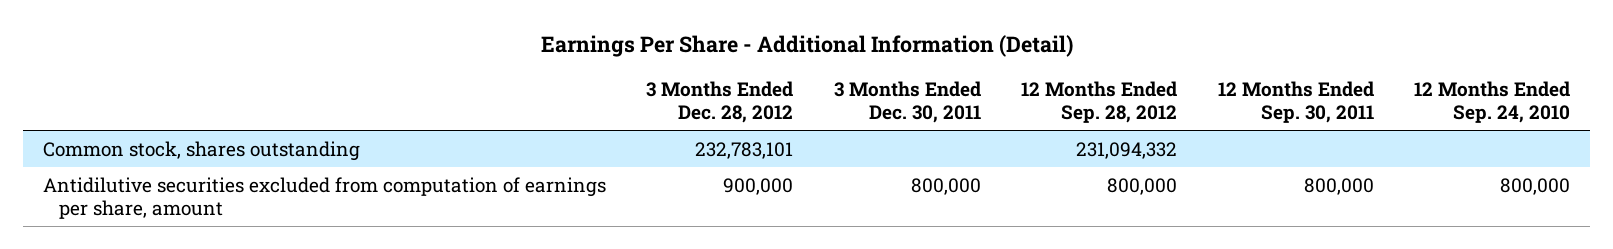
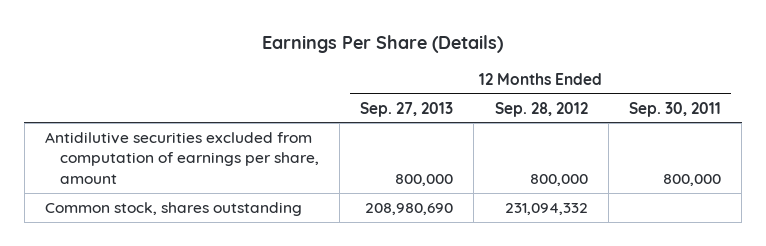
[540,35,1073,58] Earnings Per Share - Additional Information (Detail) -> [262,34,504,53] Earnings Per Share (Details)
[646,80,794,123] 3 Months Ended Dec. 28, 2012 -> none
[833,80,981,123] 3 Months Ended Dec. 30, 2011 -> none
[1414,80,1571,123] 12 Months Ended Sep. 24, 2010 -> none
none -> [360,101,454,117] Sep. 27, 2013
[43,140,361,161] Common stock, shares outstanding -> [45,202,303,217] Common stock, shares outstanding

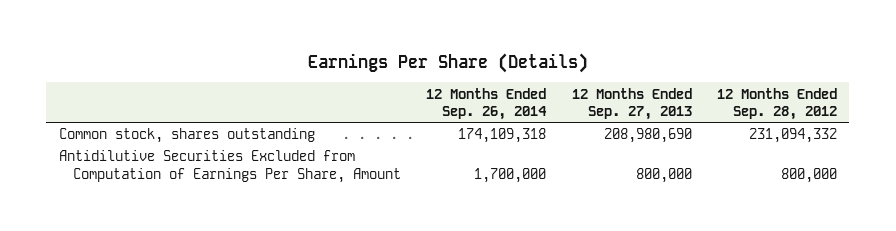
[629,101,722,117] Sep. 30, 2011 -> none
none -> [426,87,548,121] 12 Months Ended Sep. 26, 2014
[45,132,319,184] Antidilutive securities excluded from computation of earnings per share, amount -> none
none -> [58,150,402,183] Antidilutive Securities Excluded from Computation of Earnings Per Share, Amount

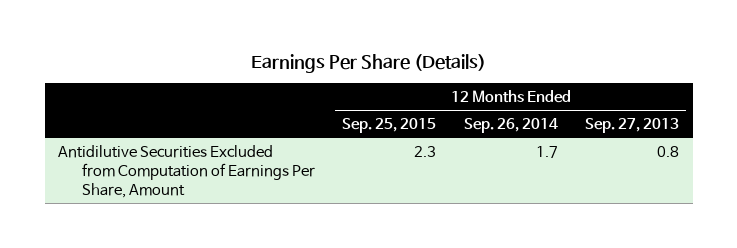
[716,87,837,121] 12 Months Ended Sep. 28, 2012 -> none
none -> [342,118,437,134] Sep. 25, 2015
[58,128,315,144] Common stock, shares outstanding -> none
[474,167,547,183] 1,700,000 -> [535,146,558,159] 1.7
[635,167,692,183] 800,000 -> [657,146,680,158] 0.8

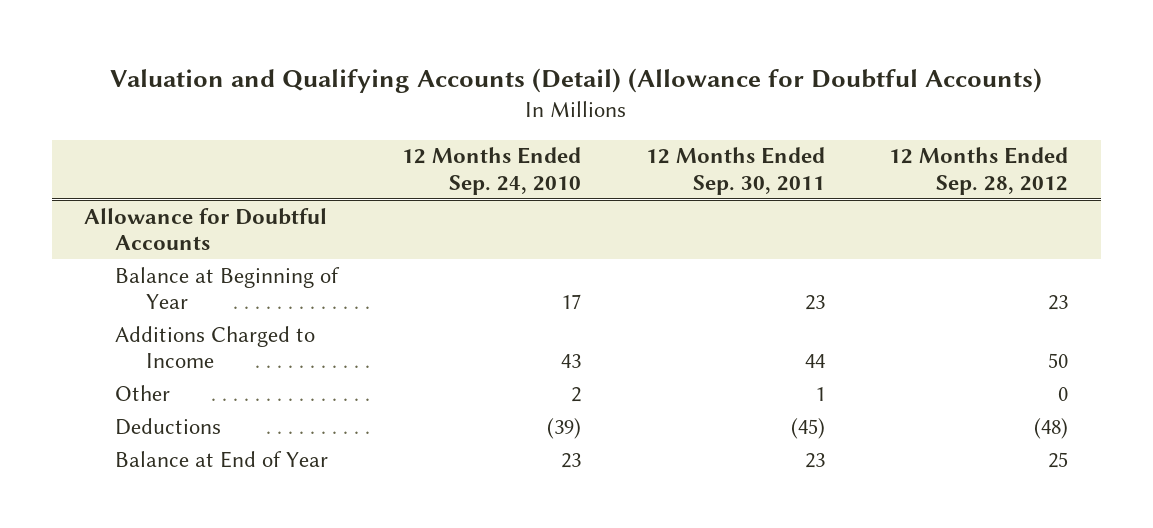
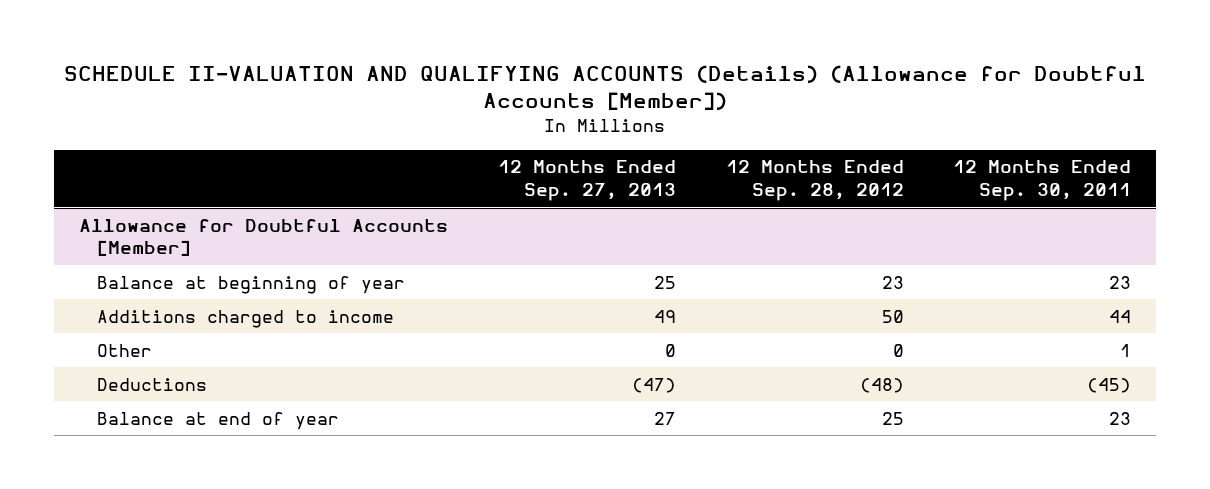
[110,67,1043,93] Valuation and Qualifying Accounts (Detail) (Allowance for Doubtful Accounts) -> [64,65,1147,111] SCHEDULE II-VALUATION AND QUALIFYING ACCOUNTS (Details) (Allowance for Doubtful Accounts [Member])
[402,147,582,195] 12 Months Ended Sep. 24, 2010 -> none
none -> [497,160,676,202] 12 Months Ended Sep. 27, 2013
[84,207,328,251] Allowance for Doubtful Accounts -> [78,218,448,257] Allowance for Doubtful Accounts [Member]
[114,266,340,310] Balance at Beginning of Year -> [96,275,405,294] Balance at beginning of year
[114,325,315,369] Additions Charged to Income -> [96,309,394,328] Additions charged to income
[114,450,328,468] Balance at End of Year -> [96,411,339,430] Balance at end of year

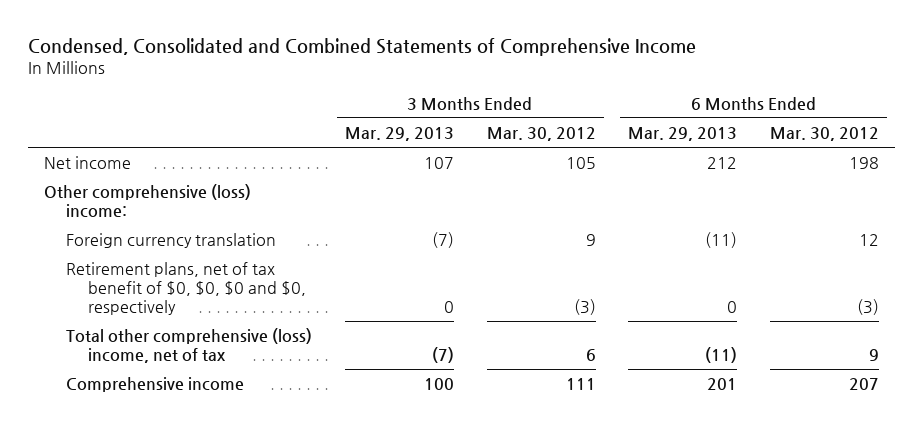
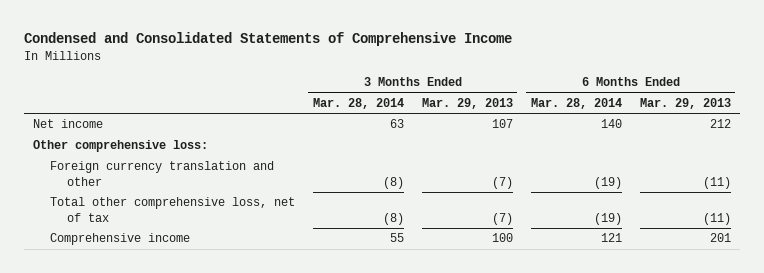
[27,38,696,57] Condensed, Consolidated and Combined Statements of Comprehensive Income -> [24,32,513,47] Condensed and Consolidated Statements of Comprehensive Income
[486,126,596,141] Mar. 30, 2012 -> none
[769,126,879,141] Mar. 30, 2012 -> none
none -> [312,97,404,109] Mar. 28, 2014
none -> [530,97,622,109] Mar. 28, 2014
[66,262,307,315] Retirement plans, net of tax benefit of $0, $0, $0 and $0, respectively -> none
[44,184,252,218] Other comprehensive (loss) income: -> [33,140,209,153] Other comprehensive loss:
[66,233,277,249] Foreign currency translation -> [49,161,274,187] Foreign currency translation and other
[66,328,313,363] Total other comprehensive (loss) income, net of tax -> [49,197,295,223] Total other comprehensive loss, net of tax

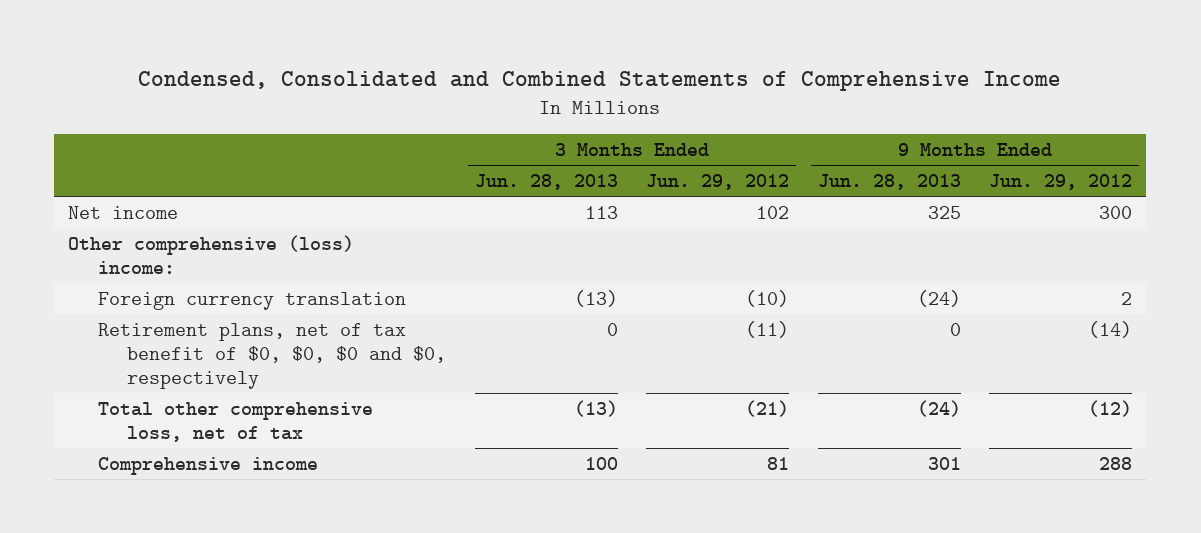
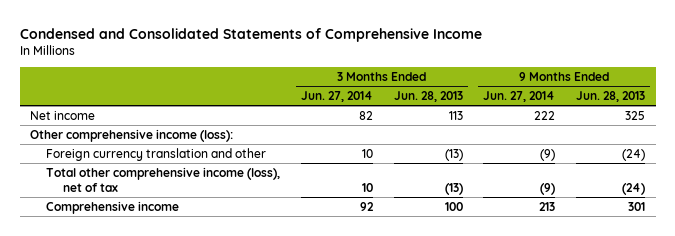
[138,70,1062,91] Condensed, Consolidated and Combined Statements of Comprehensive Income -> [19,27,482,42] Condensed and Consolidated Statements of Comprehensive Income
[646,173,790,190] Jun. 29, 2012 -> none
[989,173,1133,190] Jun. 29, 2012 -> none
none -> [301,91,374,103] Jun. 27, 2014
none -> [483,91,556,103] Jun. 27, 2014
[97,322,447,389] Retirement plans, net of tax benefit of $0, $0, $0 and $0, respectively -> none
[68,234,355,274] Other comprehensive (loss) income: -> [29,128,233,142] Other comprehensive income (loss):
[97,291,406,310] Foreign currency translation -> [46,147,267,161] Foreign currency translation and other
[97,401,373,442] Total other comprehensive loss, net of tax -> [46,166,281,192] Total other comprehensive income (loss), net of tax

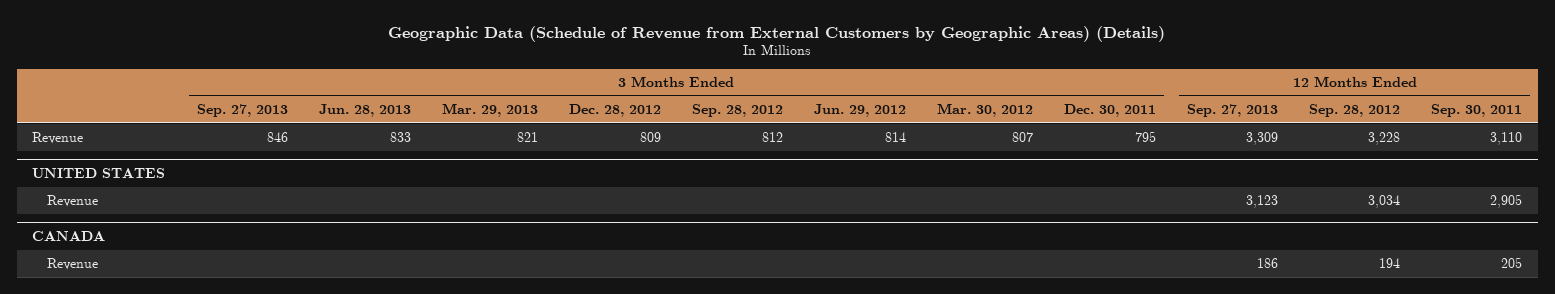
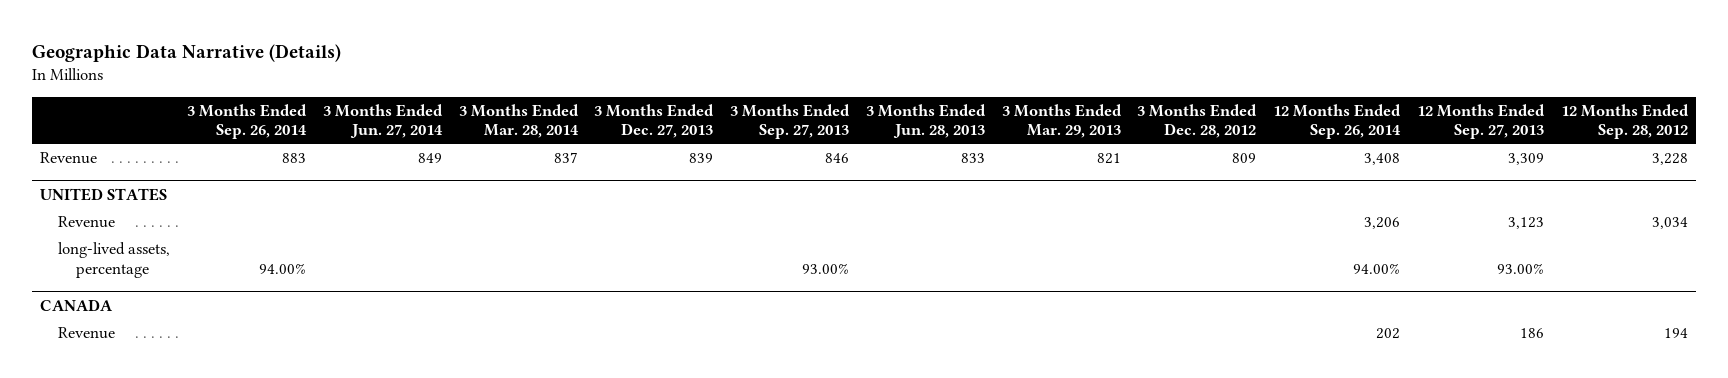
[388,25,1166,42] Geographic Data (Schedule of Revenue from External Customers by Geographic Areas) (Details) -> [31,43,341,62] Geographic Data Narrative (Details)
[691,103,783,117] Sep. 28, 2012 -> none
[813,103,906,117] Jun. 29, 2012 -> none
[936,102,1033,117] Mar. 30, 2012 -> none
[1063,103,1156,117] Dec. 30, 2011 -> none
[1431,103,1523,117] Sep. 30, 2011 -> none
none -> [187,103,308,140] 3 Months Ended Sep. 26, 2014
none -> [322,103,443,139] 3 Months Ended Jun. 27, 2014
none -> [458,103,579,139] 3 Months Ended Mar. 28, 2014
none -> [594,103,715,139] 3 Months Ended Dec. 27, 2013
none -> [1273,103,1402,140] 12 Months Ended Sep. 26, 2014
none -> [58,241,171,278] long-lived assets, percentage

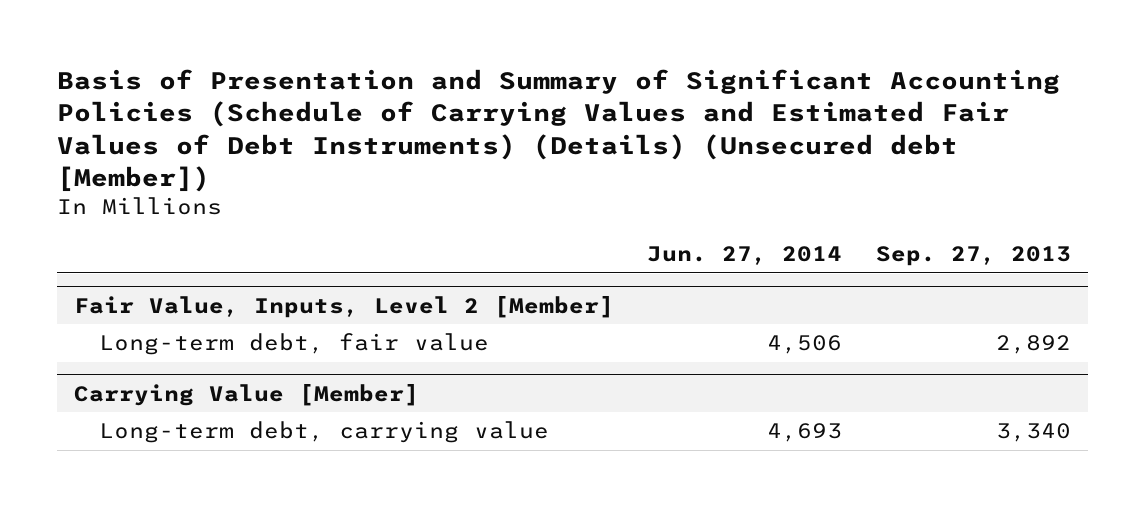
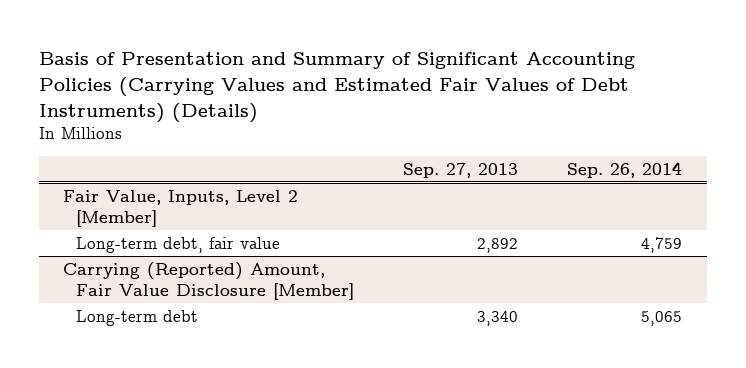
[56,69,1060,192] Basis of Presentation and Summary of Significant Accounting Policies (Schedule of Carrying Values and Estimated Fair Values of Debt Instruments) (Details) (Unsecured debt [Member]) -> [38,51,635,123] Basis of Presentation and Summary of Significant Accounting Policies (Carrying Values and Estimated Fair Values of Debt Instruments) (Details)
[647,246,843,266] Jun. 27, 2014 -> none
none -> [567,161,683,178] Sep. 26, 2014
[73,383,419,406] Carrying Value [Member] -> none
none -> [63,261,355,300] Carrying (Reported) Amount, Fair Value Disclosure [Member]
[98,421,549,444] Long-term debt, carrying value -> [76,309,199,326] Long-term debt

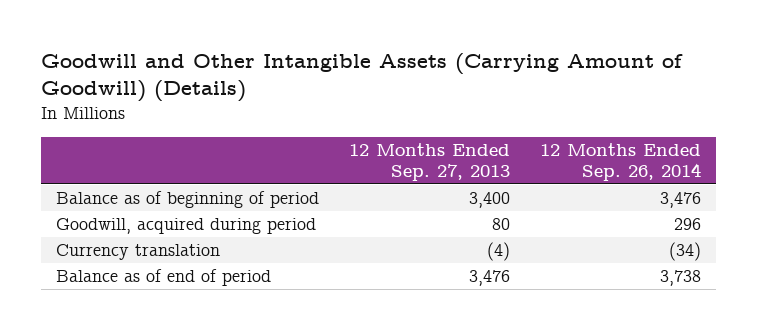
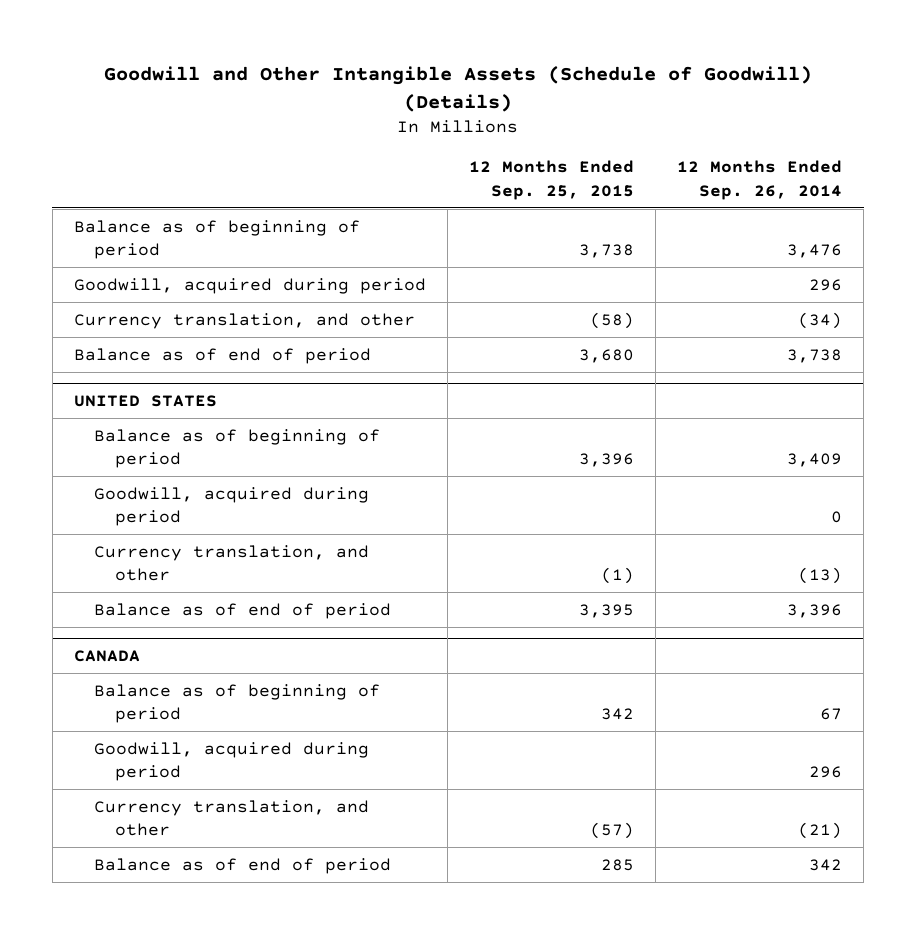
[40,53,683,103] Goodwill and Other Intangible Assets (Carrying Amount of Goodwill) (Details) -> [103,65,812,112] Goodwill and Other Intangible Assets (Schedule of Goodwill) (Details)
[349,142,511,182] 12 Months Ended Sep. 27, 2013 -> none
none -> [468,160,634,200] 12 Months Ended Sep. 25, 2015
[55,243,220,260] Currency translation -> [73,312,415,329] Currency translation, and other
none -> [73,395,217,408] UNITED STATES
none -> [94,428,381,468] Balance as of beginning of period
none -> [94,486,370,526] Goodwill, acquired during period
none -> [94,544,370,581] Currency translation, and other
none -> [94,602,392,619] Balance as of end of period
none -> [73,650,140,663] CANADA
none -> [94,683,381,723] Balance as of beginning of period
none -> [94,741,370,781] Goodwill, acquired during period
none -> [94,799,370,836] Currency translation, and other
none -> [94,857,392,874] Balance as of end of period

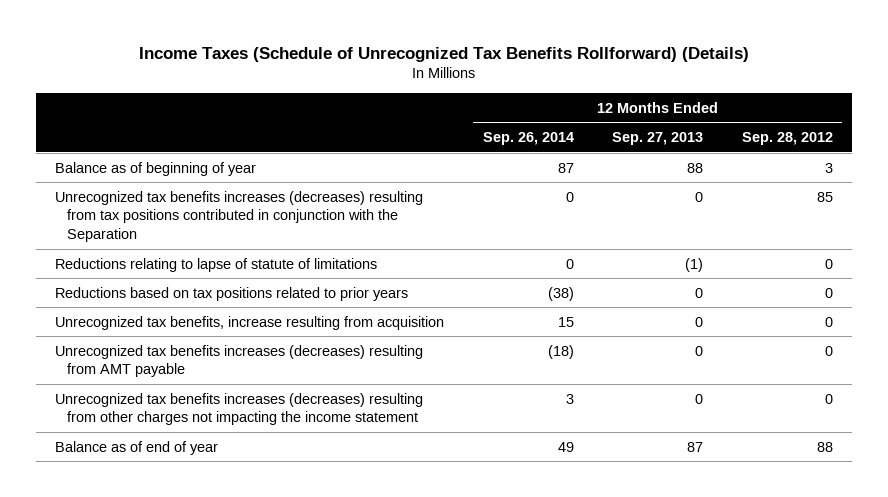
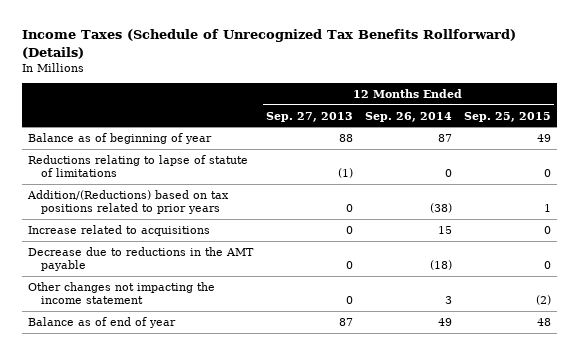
[741,132,833,146] Sep. 28, 2012 -> none
none -> [463,111,551,122] Sep. 25, 2015
[55,190,424,242] Unrecognized tax benefits increases (decreases) resulting from tax positions contributed in conjunction with the Separation -> none
[55,286,409,301] Reductions based on tax positions related to prior years -> [27,189,230,215] Addition/(Reductions) based on tax positions related to prior years
[55,315,445,330] Unrecognized tax benefits, increase resulting from acquisition -> [28,224,211,236] Increase related to acquisitions
[55,344,424,378] Unrecognized tax benefits increases (decreases) resulting from AMT payable -> [28,246,255,272] Decrease due to reductions in the AMT payable
[55,392,424,426] Unrecognized tax benefits increases (decreases) resulting from other charges not impacting the income statement -> [28,281,216,305] Other changes not impacting the income statement

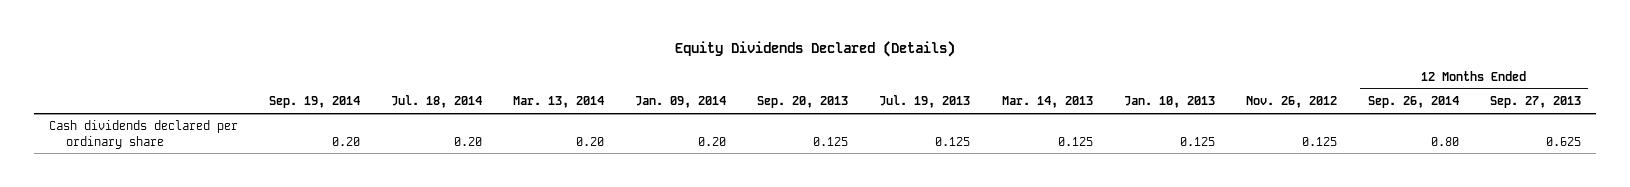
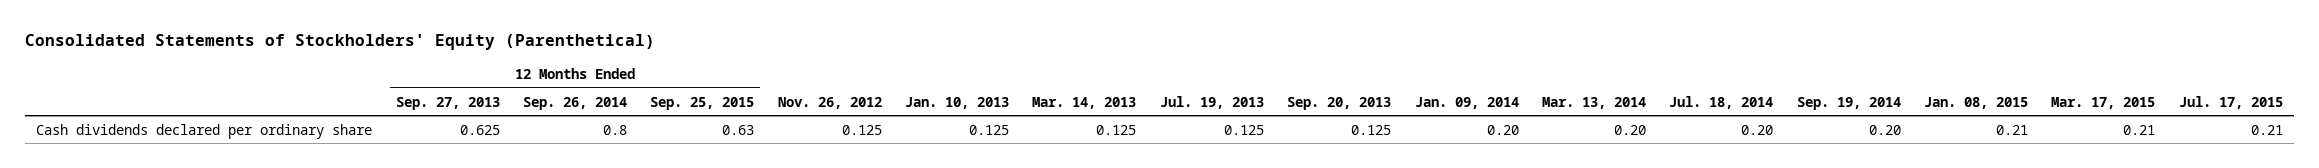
[674,40,955,57] Equity Dividends Declared (Details) -> [24,34,655,51] Consolidated Statements of Stockholders' Equity (Parenthetical)
none -> [650,96,755,110] Sep. 25, 2015
none -> [1923,96,2028,109] Jan. 08, 2015
none -> [2051,96,2156,109] Mar. 17, 2015
none -> [2178,95,2283,109] Jul. 17, 2015
[1430,136,1459,146] 0.80 -> [603,124,628,135] 0.8

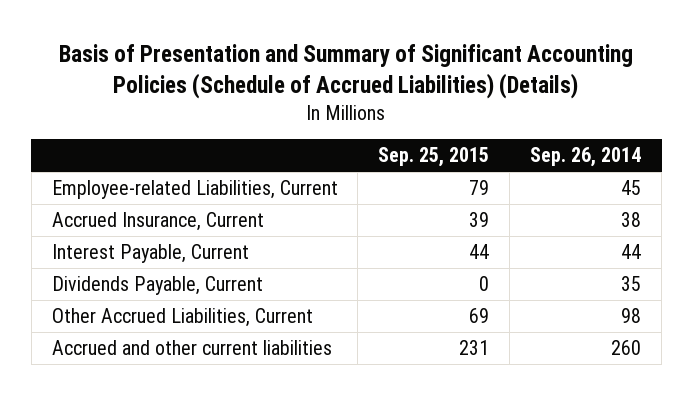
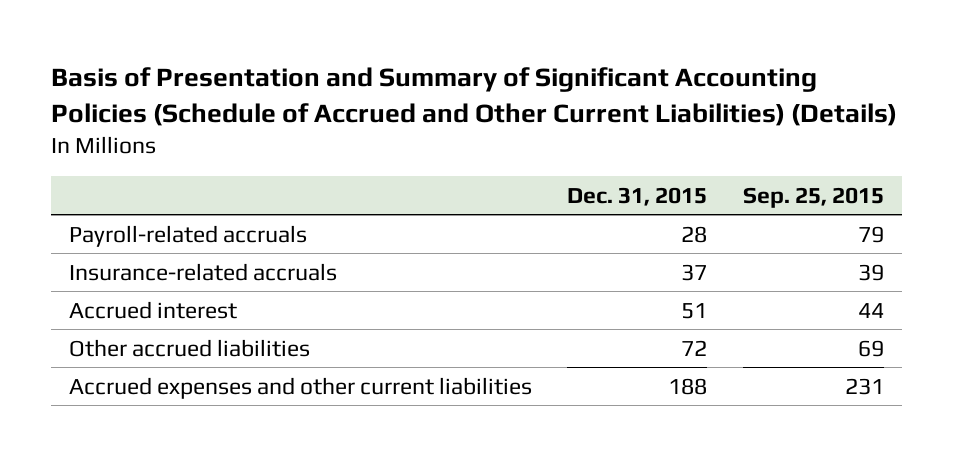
[59,43,634,99] Basis of Presentation and Summary of Significant Accounting Policies (Schedule of Accrued Liabilities) (Details) -> [50,67,897,127] Basis of Presentation and Summary of Significant Accounting Policies (Schedule of Accrued and Other Current Liabilities) (Details)
[530,147,642,168] Sep. 26, 2014 -> none
none -> [567,186,708,206] Dec. 31, 2015
[51,275,263,295] Dividends Payable, Current -> none
[51,179,338,199] Employee-related Liabilities, Current -> [68,224,307,247] Payroll-related accruals
[51,211,264,231] Accrued Insurance, Current -> [68,262,337,281] Insurance-related accruals
[51,243,249,263] Interest Payable, Current -> [68,300,237,319] Accrued interest
[51,307,313,327] Other Accrued Liabilities, Current -> [68,338,310,357] Other accrued liabilities
[51,339,332,355] Accrued and other current liabilities -> [68,376,532,399] Accrued expenses and other current liabilities

